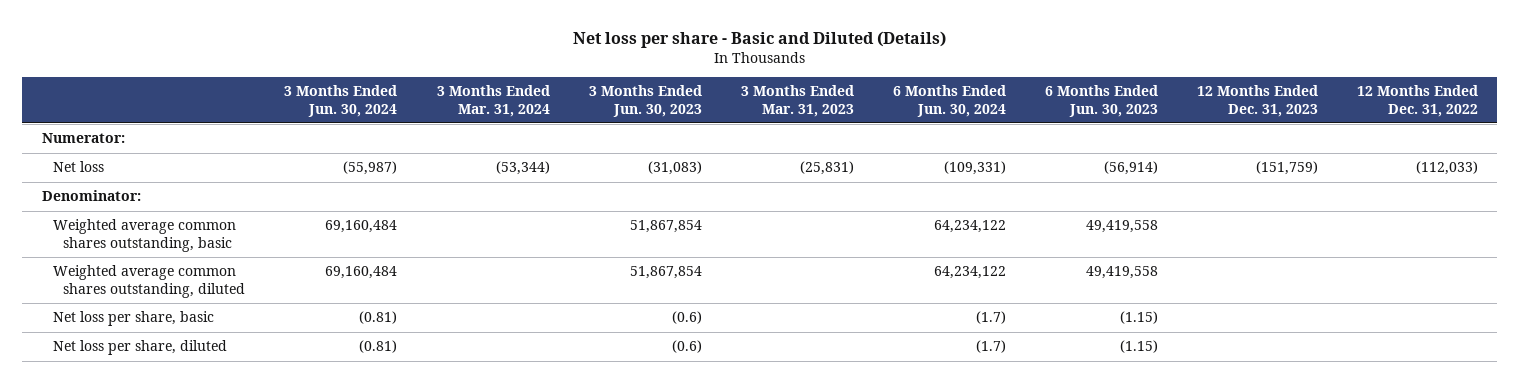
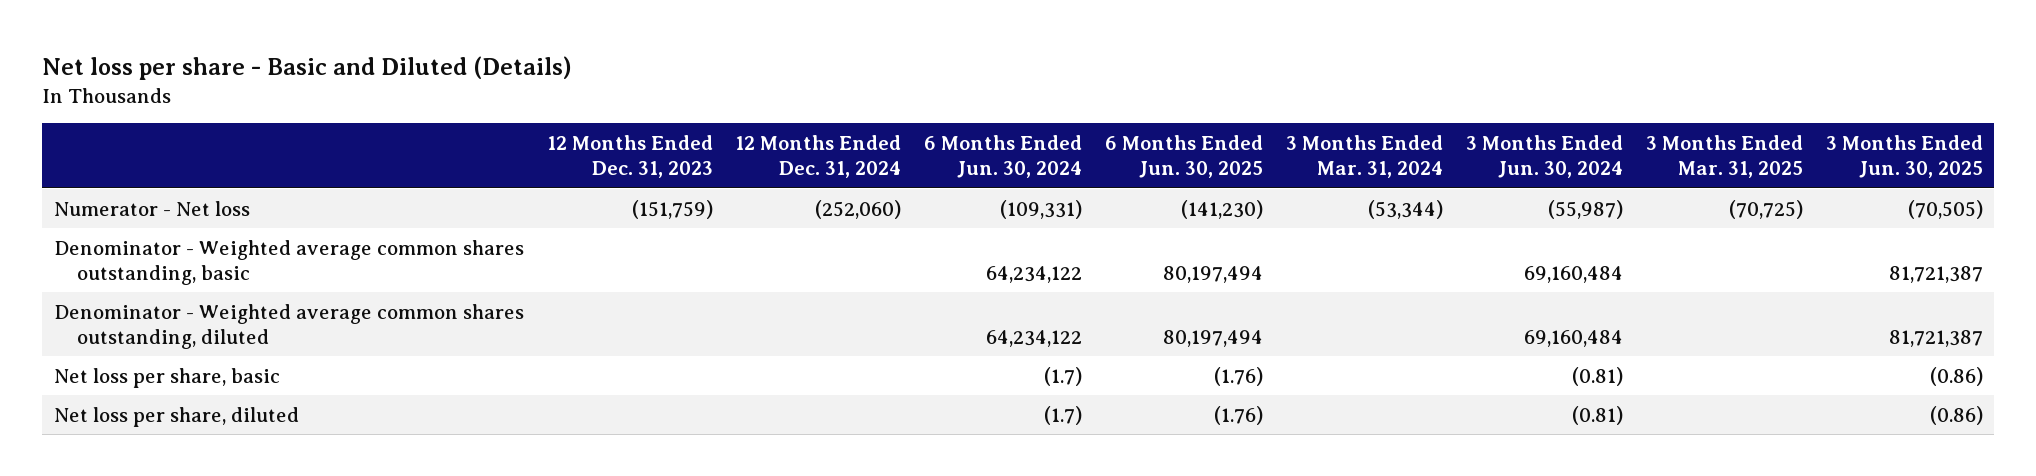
[588,85,702,117] 3 Months Ended Jun. 30, 2023 -> none
[740,85,854,117] 3 Months Ended Mar. 31, 2023 -> none
[1044,85,1158,117] 6 Months Ended Jun. 30, 2023 -> none
[1356,85,1478,117] 12 Months Ended Dec. 31, 2022 -> none
none -> [735,134,902,179] 12 Months Ended Dec. 31, 2024
none -> [1105,134,1264,179] 6 Months Ended Jun. 30, 2025
none -> [1645,134,1803,179] 3 Months Ended Mar. 31, 2025
none -> [1825,134,1983,179] 3 Months Ended Jun. 30, 2025
[41,133,125,144] Numerator: -> none
[41,190,141,202] Denominator: -> none
[52,161,104,173] Net loss -> [53,200,250,216] Numerator - Net loss
[52,219,236,252] Weighted average common shares outstanding, basic -> [53,239,524,286] Denominator - Weighted average common shares outstanding, basic
[52,265,246,298] Weighted average common shares outstanding, diluted -> [53,303,524,350] Denominator - Weighted average common shares outstanding, diluted

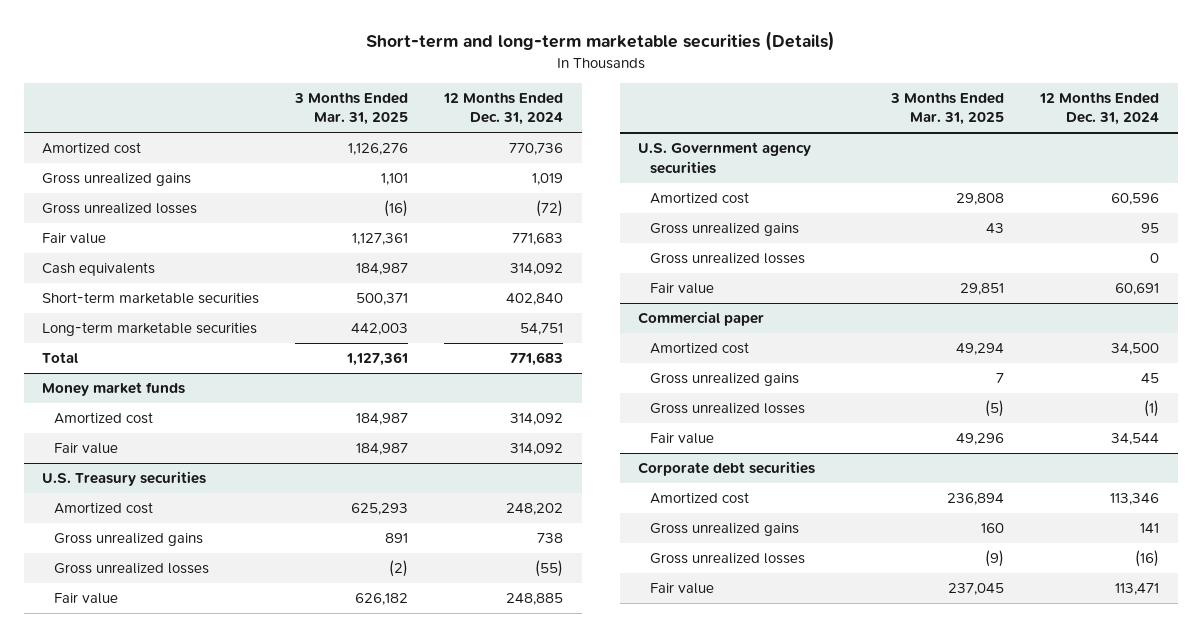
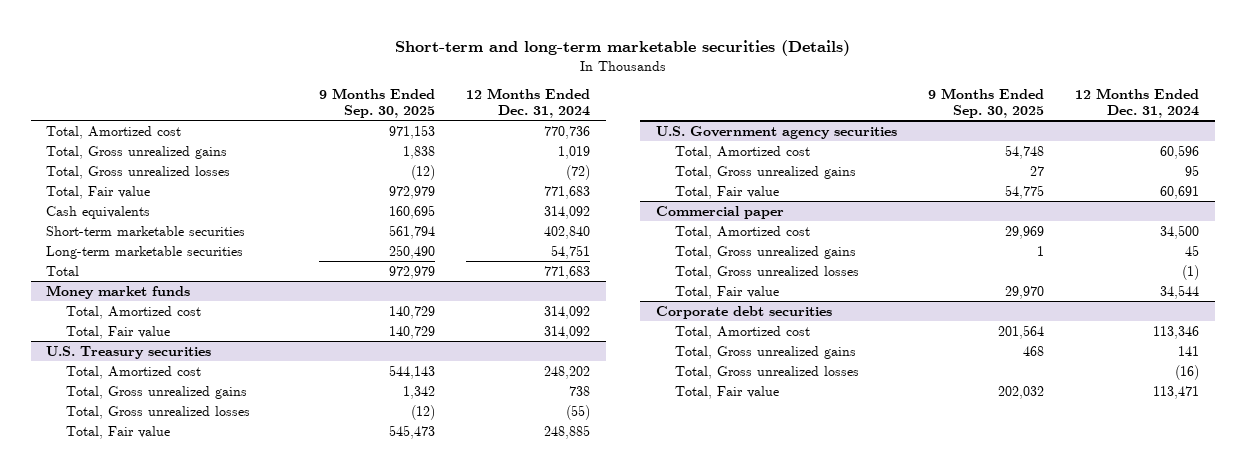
[294,92,409,126] 3 Months Ended Mar. 31, 2025 -> none
none -> [318,88,435,119] 9 Months Ended Sep. 30, 2025
[41,142,141,155] Amortized cost -> [46,125,182,139] Total, Amortized cost
[41,173,191,187] Gross unrealized gains -> [46,145,228,159] Total, Gross unrealized gains
[41,203,197,215] Gross unrealized losses -> [46,165,231,179] Total, Gross unrealized losses
[41,233,106,245] Fair value -> [46,185,151,199] Total, Fair value
[53,412,153,425] Amortized cost -> [65,305,201,319] Total, Amortized cost
[53,443,118,455] Fair value -> [65,325,170,339] Total, Fair value
[53,502,153,515] Amortized cost -> [65,365,201,379] Total, Amortized cost
[53,533,203,547] Gross unrealized gains -> [65,385,247,399] Total, Gross unrealized gains
[53,563,209,575] Gross unrealized losses -> [65,405,250,419] Total, Gross unrealized losses
[53,593,118,605] Fair value -> [65,425,170,439] Total, Fair value
[649,253,805,265] Gross unrealized losses -> none
[649,192,749,205] Amortized cost -> [674,145,810,159] Total, Amortized cost
[649,223,799,237] Gross unrealized gains -> [674,165,856,179] Total, Gross unrealized gains
[649,283,714,295] Fair value -> [674,185,779,199] Total, Fair value
[649,342,749,355] Amortized cost -> [674,225,810,239] Total, Amortized cost
[649,373,799,387] Gross unrealized gains -> [674,245,856,259] Total, Gross unrealized gains
[649,403,805,415] Gross unrealized losses -> [674,265,859,279] Total, Gross unrealized losses
[649,433,714,445] Fair value -> [674,285,779,299] Total, Fair value
[649,492,749,505] Amortized cost -> [674,325,810,339] Total, Amortized cost
[649,523,799,537] Gross unrealized gains -> [674,345,856,359] Total, Gross unrealized gains
[649,553,805,565] Gross unrealized losses -> [674,365,859,379] Total, Gross unrealized losses
[649,583,714,595] Fair value -> [674,385,779,399] Total, Fair value

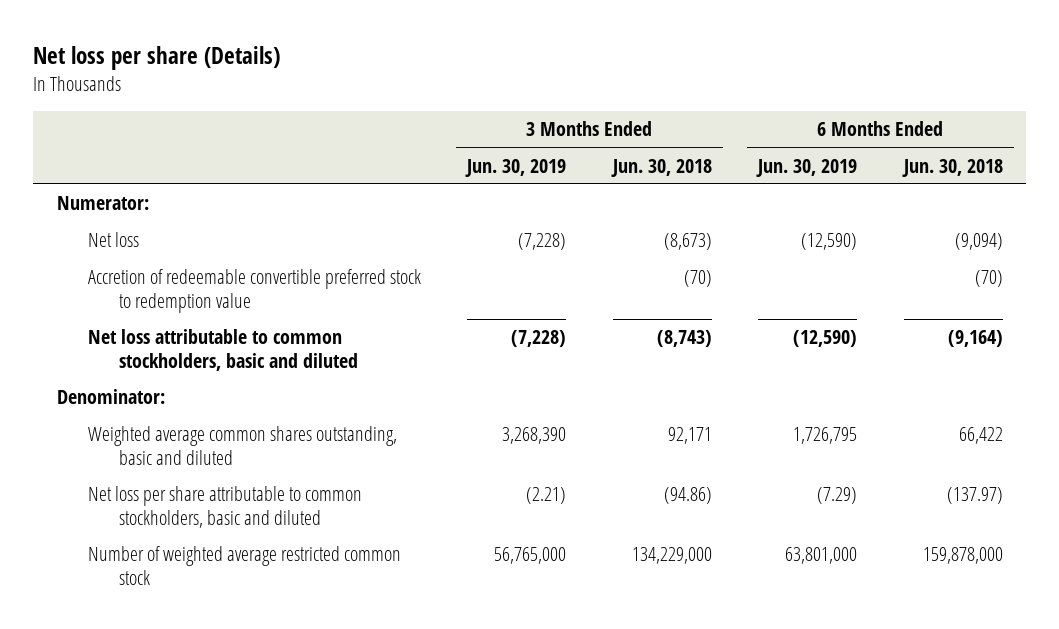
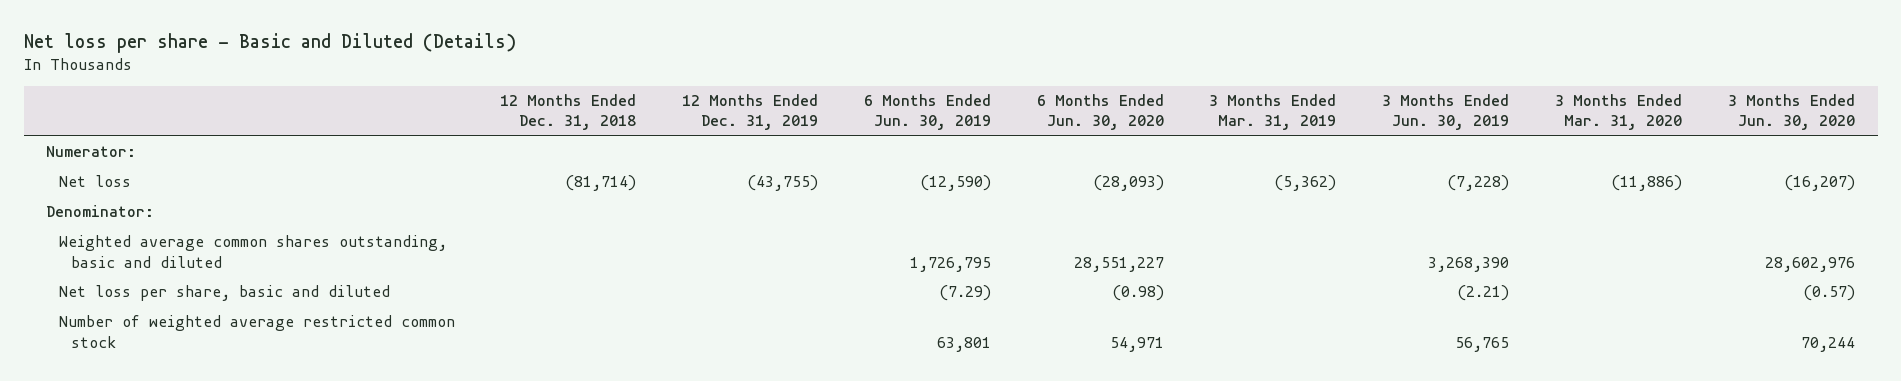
[33,46,281,71] Net loss per share (Details) -> [23,33,516,54] Net loss per share - Basic and Diluted (Details)
[610,158,712,177] Jun. 30, 2018 -> none
[901,158,1003,177] Jun. 30, 2018 -> none
none -> [500,94,637,131] 12 Months Ended Dec. 31, 2018
none -> [682,94,819,131] 12 Months Ended Dec. 31, 2019
none -> [1036,94,1164,131] 6 Months Ended Jun. 30, 2020
none -> [1209,94,1337,131] 3 Months Ended Mar. 31, 2019
none -> [1554,94,1682,131] 3 Months Ended Mar. 31, 2020
none -> [1727,94,1855,131] 3 Months Ended Jun. 30, 2020
[87,269,421,314] Accretion of redeemable convertible preferred stock to redemption value -> none
[87,329,358,372] Net loss attributable to common stockholders, basic and diluted -> none
[87,486,362,529] Net loss per share attributable to common stockholders, basic and diluted -> [58,285,390,302] Net loss per share, basic and diluted
[494,547,567,565] 56,765,000 -> [1455,336,1510,352] 56,765
[785,547,858,565] 63,801,000 -> [936,336,991,352] 63,801

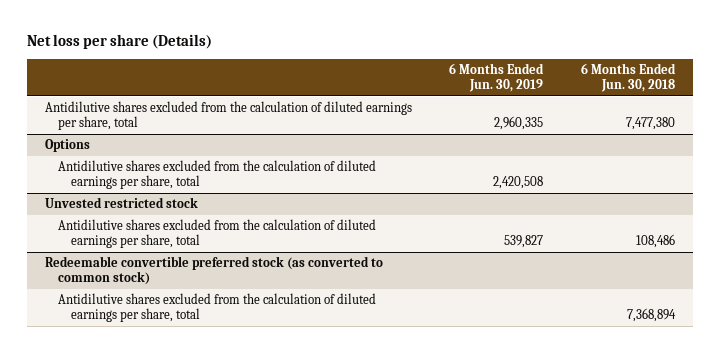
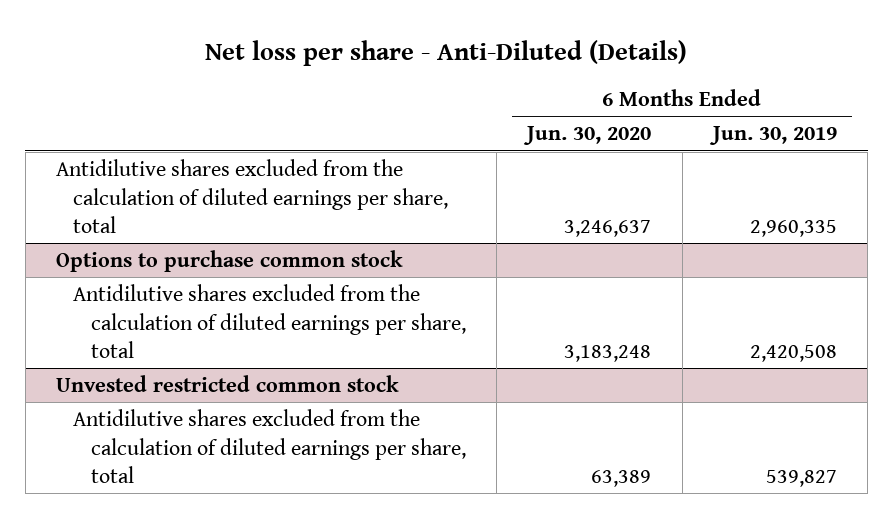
[26,34,212,50] Net loss per share (Details) -> [205,39,688,66] Net loss per share - Anti-Diluted (Details)
[580,63,676,92] 6 Months Ended Jun. 30, 2018 -> none
none -> [523,126,652,146] Jun. 30, 2020
[45,139,91,153] Options -> [56,250,404,273] Options to purchase common stock
[45,197,199,209] Unvested restricted stock -> [56,375,400,393] Unvested restricted common stock
[45,256,384,286] Redeemable convertible preferred stock (as converted to common stock) -> none
[57,293,376,323] Antidilutive shares excluded from the calculation of diluted earnings per share, total -> none

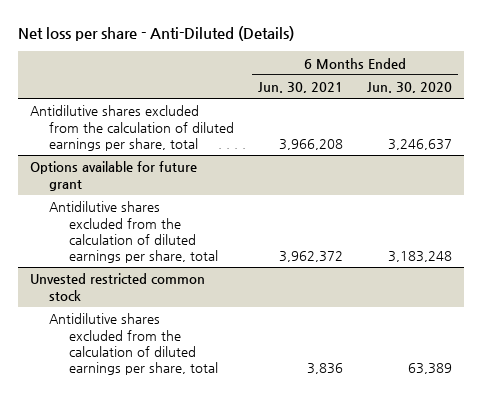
[708,126,837,146] Jun. 30, 2019 -> none
none -> [258,82,344,94] Jun. 30, 2021
[56,250,404,273] Options to purchase common stock -> [29,161,197,191] Options available for future grant

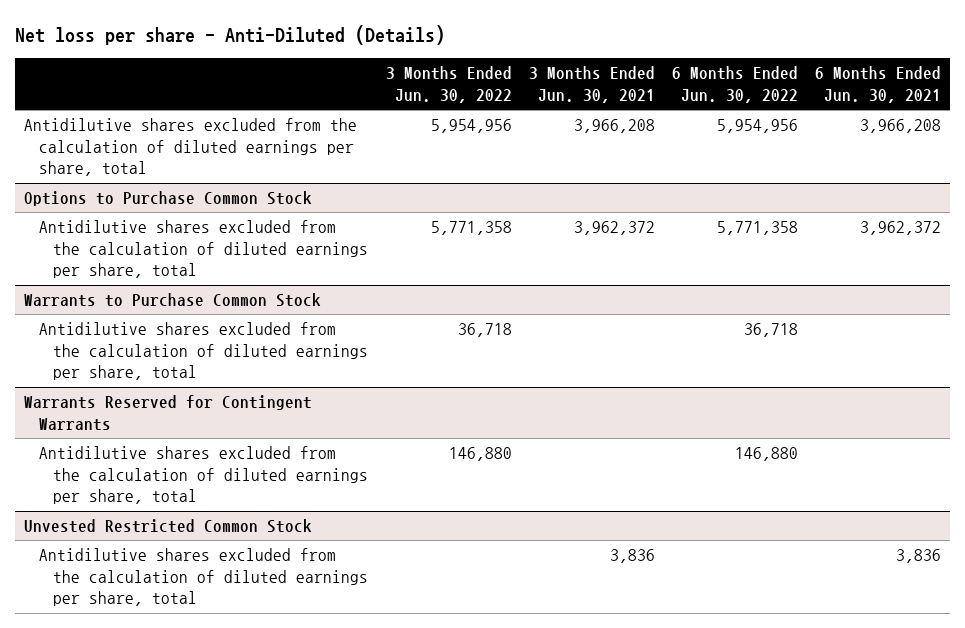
[367,82,453,94] Jun. 30, 2020 -> none
none -> [385,66,512,104] 3 Months Ended Jun. 30, 2022
none -> [528,66,655,104] 3 Months Ended Jun. 30, 2021
none -> [672,66,799,104] 6 Months Ended Jun. 30, 2022
[29,161,197,191] Options available for future grant -> [23,191,312,207] Options to Purchase Common Stock
none -> [23,293,321,308] Warrants to Purchase Common Stock
none -> [38,322,369,381] Antidilutive shares excluded from the calculation of diluted earnings per share, total
none -> [23,395,312,431] Warrants Reserved for Contingent Warrants
none -> [38,446,369,505] Antidilutive shares excluded from the calculation of diluted earnings per share, total
[29,273,205,301] Unvested restricted common stock -> [23,519,312,534] Unvested Restricted Common Stock

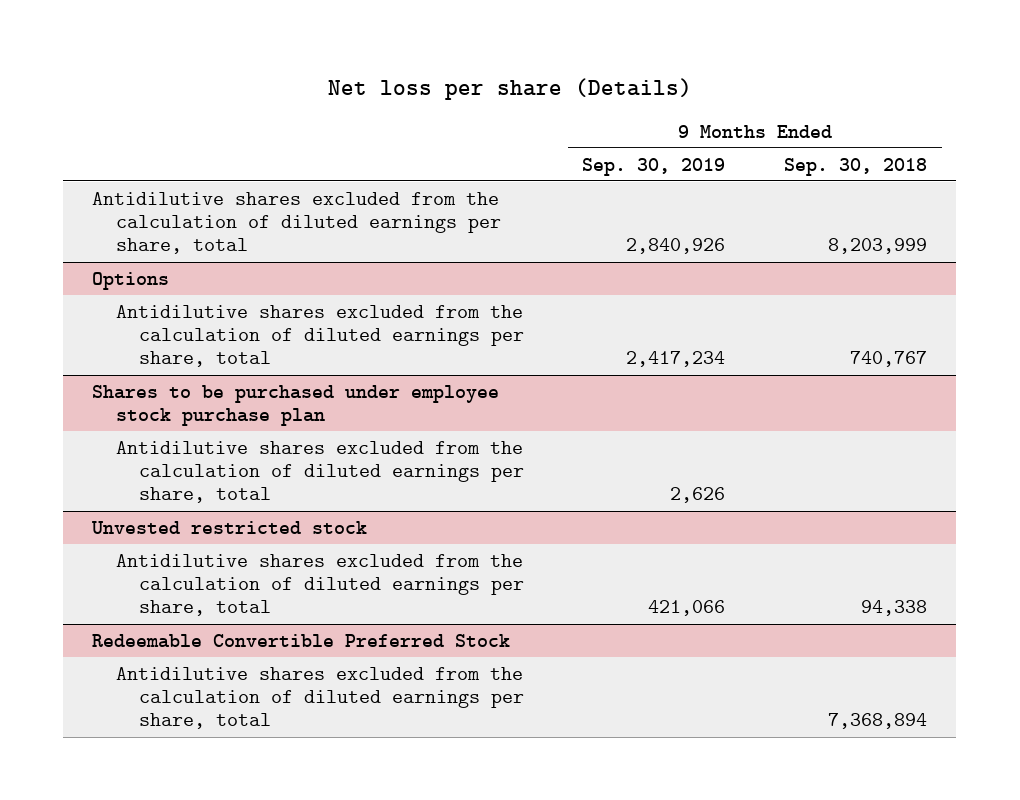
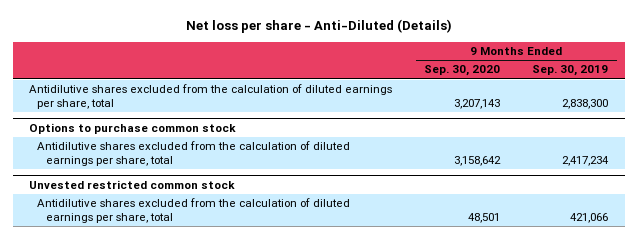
[327,77,692,100] Net loss per share (Details) -> [185,19,452,34] Net loss per share - Anti-Diluted (Details)
[784,157,928,176] Sep. 30, 2018 -> none
none -> [424,65,501,77] Sep. 30, 2020
[626,238,726,255] 2,840,926 -> [562,98,609,109] 2,838,300
[92,271,170,290] Options -> [28,122,236,134] Options to purchase common stock
[92,384,500,427] Shares to be purchased under employee stock purchase plan -> none
[115,440,524,504] Antidilutive shares excluded from the calculation of diluted earnings per share, total -> none
[91,520,368,534] Unvested restricted stock -> [28,179,235,189] Unvested restricted common stock
[92,633,511,648] Redeemable Convertible Preferred Stock -> none
[115,666,524,730] Antidilutive shares excluded from the calculation of diluted earnings per share, total -> none

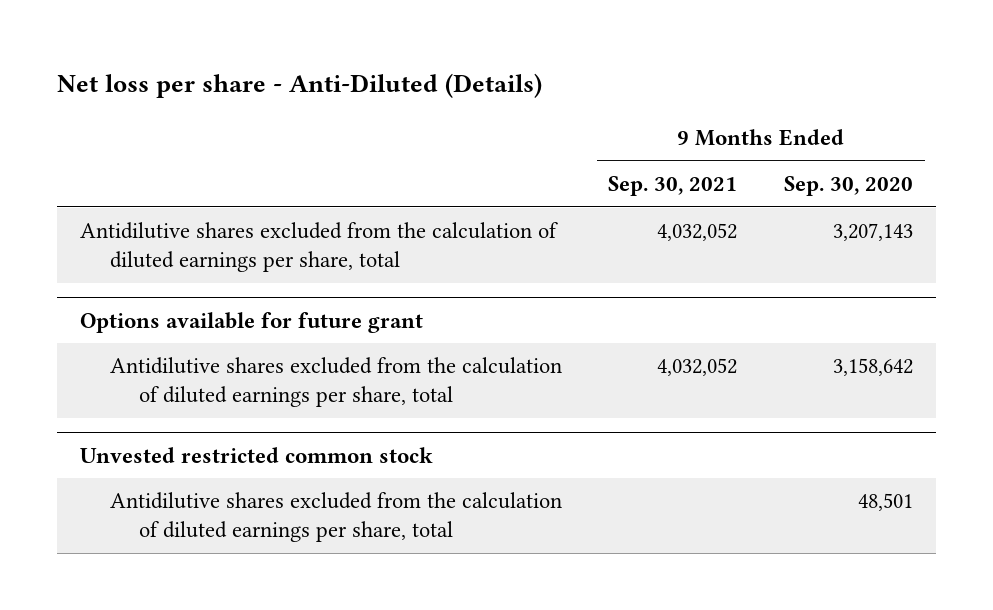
[532,65,609,77] Sep. 30, 2019 -> none
none -> [608,176,738,197] Sep. 30, 2021
[28,122,236,134] Options to purchase common stock -> [80,311,424,333] Options available for future grant

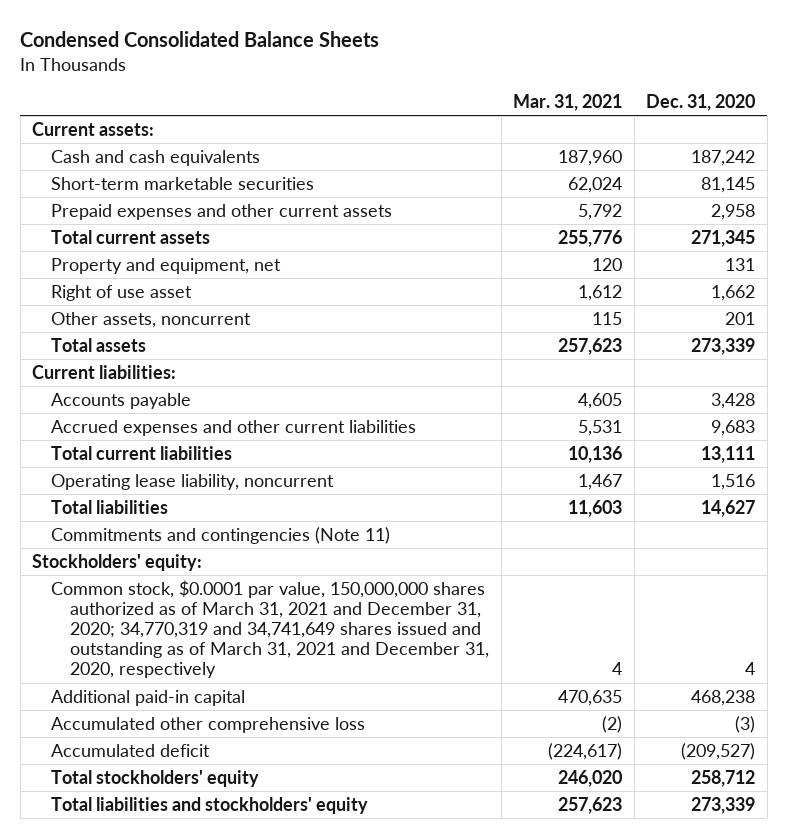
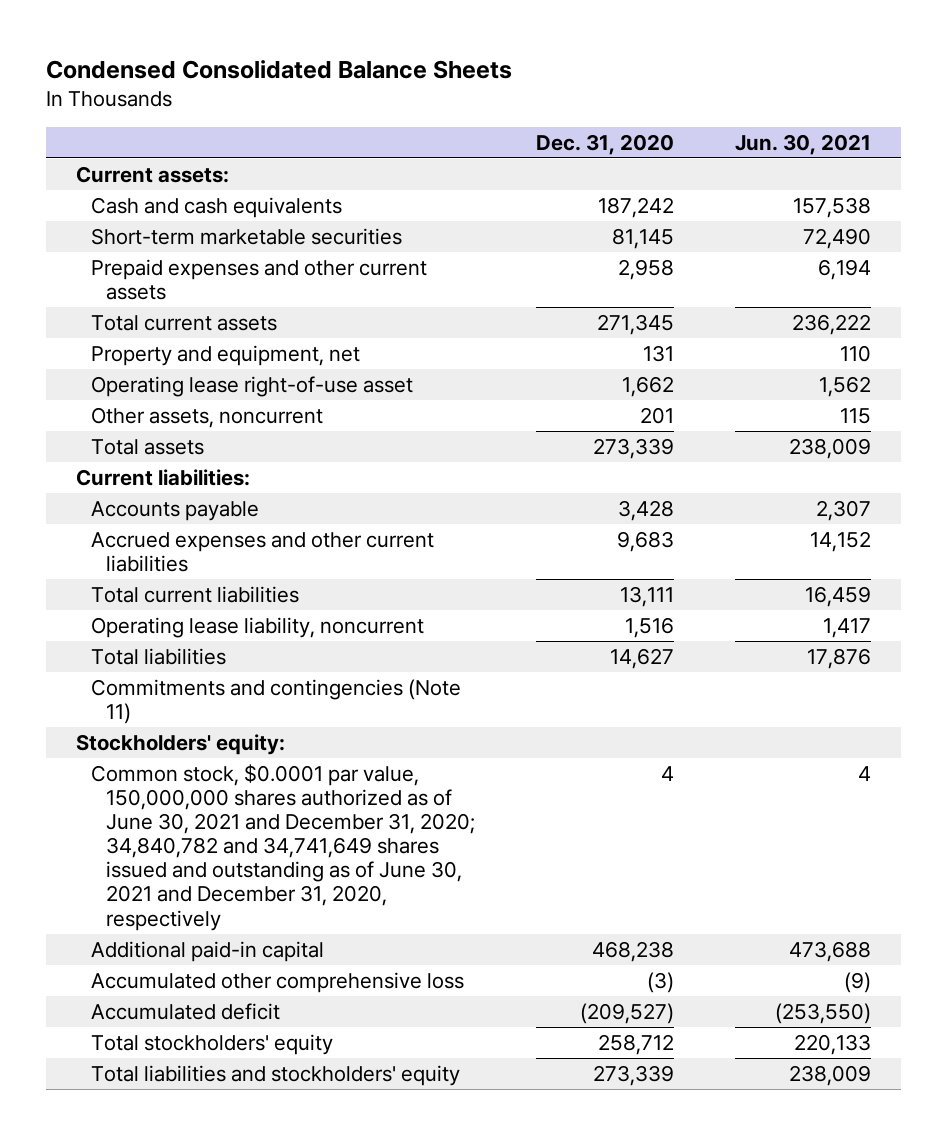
[513,94,623,112] Mar. 31, 2021 -> none
none -> [734,133,871,155] Jun. 30, 2021
[51,284,193,301] Right of use asset -> [91,375,414,397] Operating lease right-of-use asset
[51,579,490,679] Common stock, $0.0001 par value, 150,000,000 shares authorized as of March 31, 2021 and December 31, 2020; 34,770,319 and 34,741,649 shares issued and outstanding as of March 31, 2021 and December 31, 2020, respectively -> [91,763,476,931] Common stock, $0.0001 par value, 150,000,000 shares authorized as of June 30, 2021 and December 31, 2020; 34,840,782 and 34,741,649 shares issued and outstanding as of June 30, 2021 and December 31, 2020, respectively

